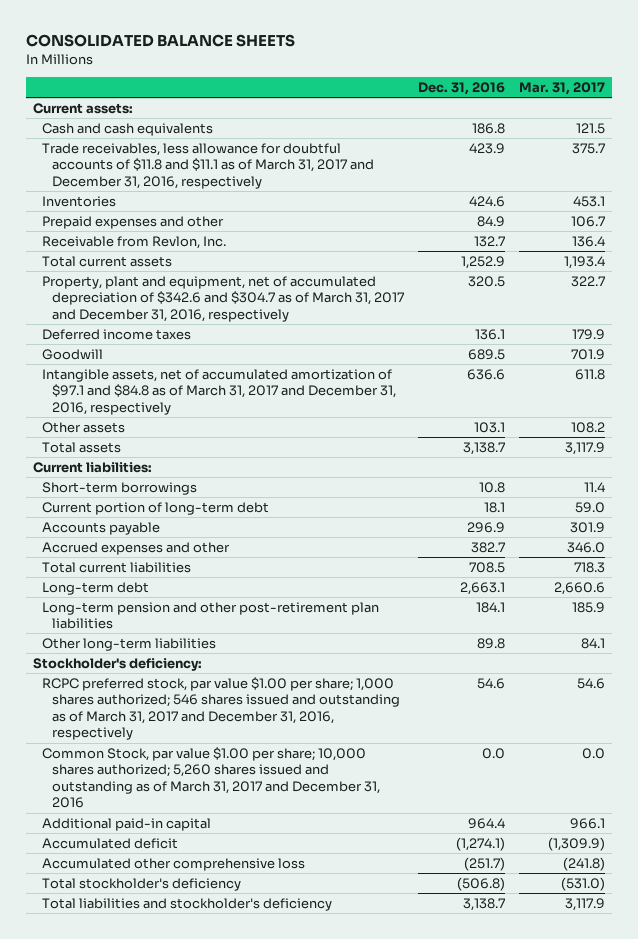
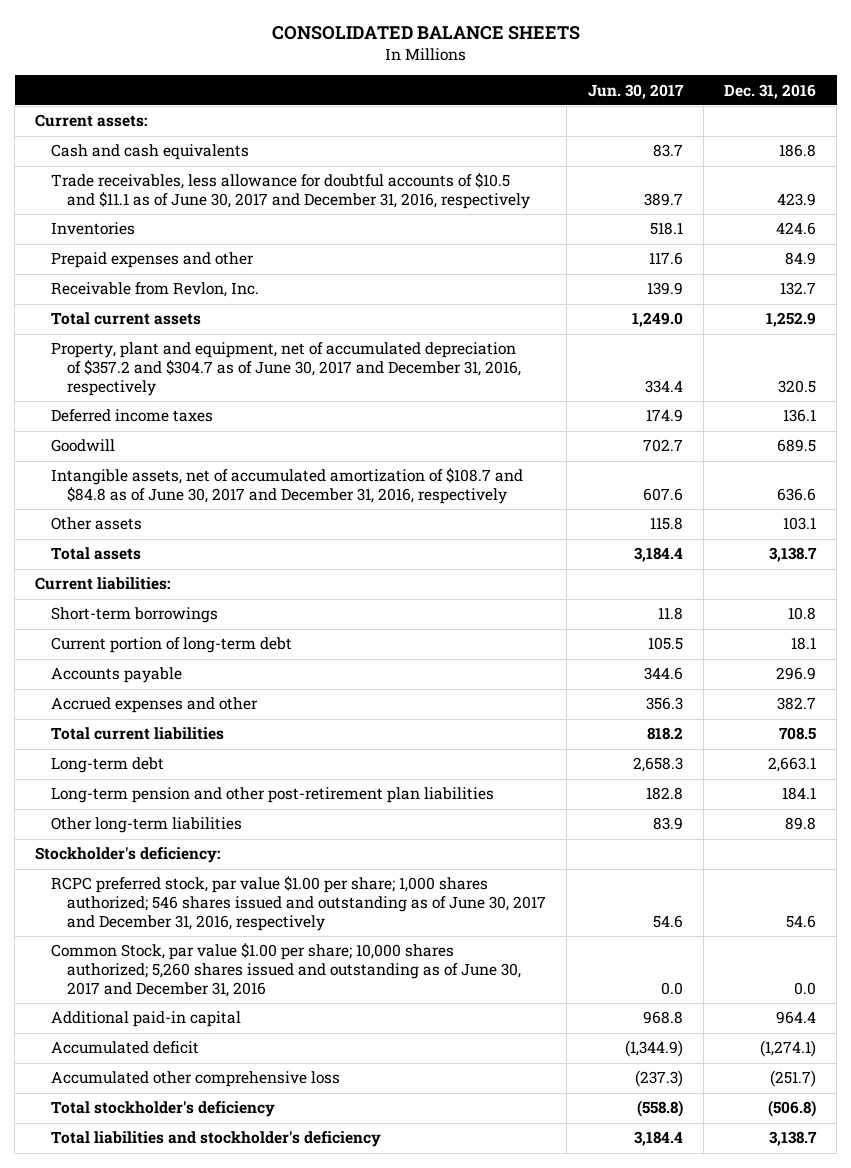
[518,82,605,96] Mar. 31, 2017 -> none
none -> [587,83,684,99] Jun. 30, 2017
[42,142,375,189] Trade receivables, less allowance for doubtful accounts of $11.8 and $11.1 as of March 31, 2017 and December 31, 2016, respectively -> [51,173,531,210] Trade receivables, less allowance for doubtful accounts of $10.5 and $11.1 as of June 30, 2017 and December 31, 2016, respectively
[42,275,405,322] Property, plant and equipment, net of accumulated depreciation of $342.6 and $304.7 as of March 31, 2017 and December 31, 2016, respectively -> [51,342,522,396] Property, plant and equipment, net of accumulated depreciation of $357.2 and $304.7 as of June 30, 2017 and December 31, 2016, respectively
[42,368,397,415] Intangible assets, net of accumulated amortization of $97.1 and $84.8 as of March 31, 2017 and December 31, 2016, respectively -> [51,468,524,505] Intangible assets, net of accumulated amortization of $108.7 and $84.8 as of June 30, 2017 and December 31, 2016, respectively
[42,676,401,741] RCPC preferred stock, par value $1.00 per share; 1,000 shares authorized; 546 shares issued and outstanding as of March 31, 2017 and December 31, 2016, respectively -> [51,876,547,931] RCPC preferred stock, par value $1.00 per share; 1,000 shares authorized; 546 shares issued and outstanding as of June 30, 2017 and December 31, 2016, respectively
[42,746,381,809] Common Stock, par value $1.00 per share; 10,000 shares authorized; 5,260 shares issued and outstanding as of March 31, 2017 and December 31, 2016 -> [51,943,522,997] Common Stock, par value $1.00 per share; 10,000 shares authorized; 5,260 shares issued and outstanding as of June 30, 2017 and December 31, 2016

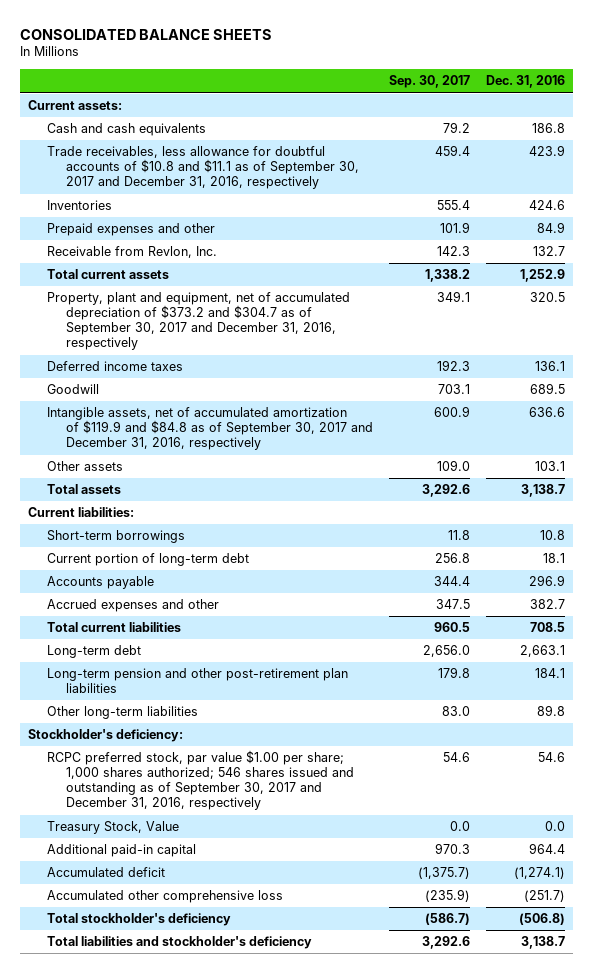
[587,83,684,99] Jun. 30, 2017 -> none
none -> [389,75,471,89] Sep. 30, 2017
[51,173,531,210] Trade receivables, less allowance for doubtful accounts of $10.5 and $11.1 as of June 30, 2017 and December 31, 2016, respectively -> [47,146,360,190] Trade receivables, less allowance for doubtful accounts of $10.8 and $11.1 as of September 30, 2017 and December 31, 2016, respectively
[51,342,522,396] Property, plant and equipment, net of accumulated depreciation of $357.2 and $304.7 as of June 30, 2017 and December 31, 2016, respectively -> [47,292,351,351] Property, plant and equipment, net of accumulated depreciation of $373.2 and $304.7 as of September 30, 2017 and December 31, 2016, respectively
[51,468,524,505] Intangible assets, net of accumulated amortization of $108.7 and $84.8 as of June 30, 2017 and December 31, 2016, respectively -> [47,407,374,451] Intangible assets, net of accumulated amortization of $119.9 and $84.8 as of September 30, 2017 and December 31, 2016, respectively
[51,943,522,997] Common Stock, par value $1.00 per share; 10,000 shares authorized; 5,260 shares issued and outstanding as of June 30, 2017 and December 31, 2016 -> none
[51,876,547,931] RCPC preferred stock, par value $1.00 per share; 1,000 shares authorized; 546 shares issued and outstanding as of June 30, 2017 and December 31, 2016, respectively -> [47,750,355,811] RCPC preferred stock, par value $1.00 per share; 1,000 shares authorized; 546 shares issued and outstanding as of September 30, 2017 and December 31, 2016, respectively
none -> [47,821,180,835] Treasury Stock, Value

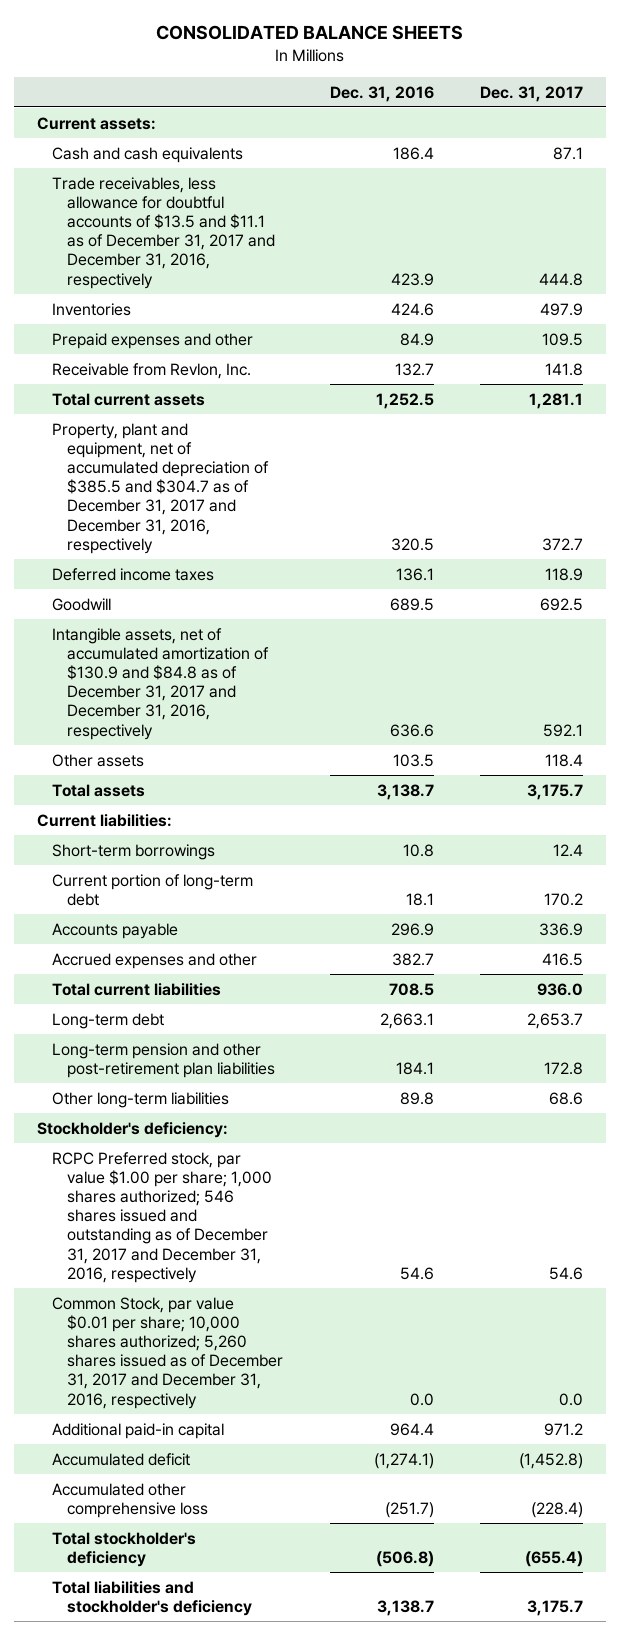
[389,75,471,89] Sep. 30, 2017 -> none
none -> [480,85,584,102] Dec. 31, 2017
[532,123,566,134] 186.8 -> [392,146,434,160] 186.4
[47,146,360,190] Trade receivables, less allowance for doubtful accounts of $10.8 and $11.1 as of September 30, 2017 and December 31, 2016, respectively -> [52,176,276,289] Trade receivables, less allowance for doubtful accounts of $13.5 and $11.1 as of December 31, 2017 and December 31, 2016, respectively
[520,269,566,283] 1,252.9 -> [375,392,434,409] 1,252.5
[47,292,351,351] Property, plant and equipment, net of accumulated depreciation of $373.2 and $304.7 as of September 30, 2017 and December 31, 2016, respectively -> [52,422,270,554] Property, plant and equipment, net of accumulated depreciation of $385.5 and $304.7 as of December 31, 2017 and December 31, 2016, respectively
[47,407,374,451] Intangible assets, net of accumulated amortization of $119.9 and $84.8 as of September 30, 2017 and December 31, 2016, respectively -> [52,627,270,740] Intangible assets, net of accumulated amortization of $130.9 and $84.8 as of December 31, 2017 and December 31, 2016, respectively
[535,461,566,472] 103.1 -> [392,753,434,767] 103.5
[47,821,180,835] Treasury Stock, Value -> none
[47,750,355,811] RCPC preferred stock, par value $1.00 per share; 1,000 shares authorized; 546 shares issued and outstanding as of September 30, 2017 and December 31, 2016, respectively -> [52,1151,273,1283] RCPC Preferred stock, par value $1.00 per share; 1,000 shares authorized; 546 shares issued and outstanding as of December 31, 2017 and December 31, 2016, respectively
none -> [52,1296,284,1409] Common Stock, par value $0.01 per share; 10,000 shares authorized; 5,260 shares issued as of December 31, 2017 and December 31, 2016, respectively

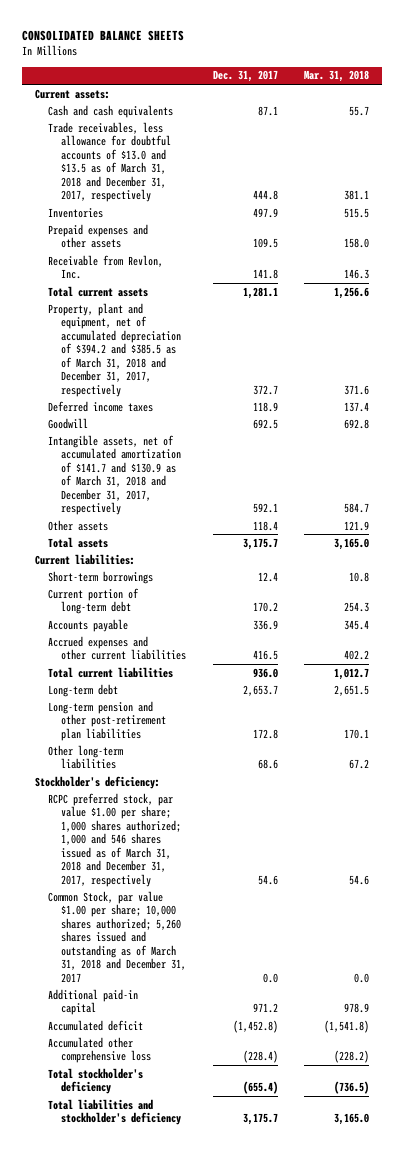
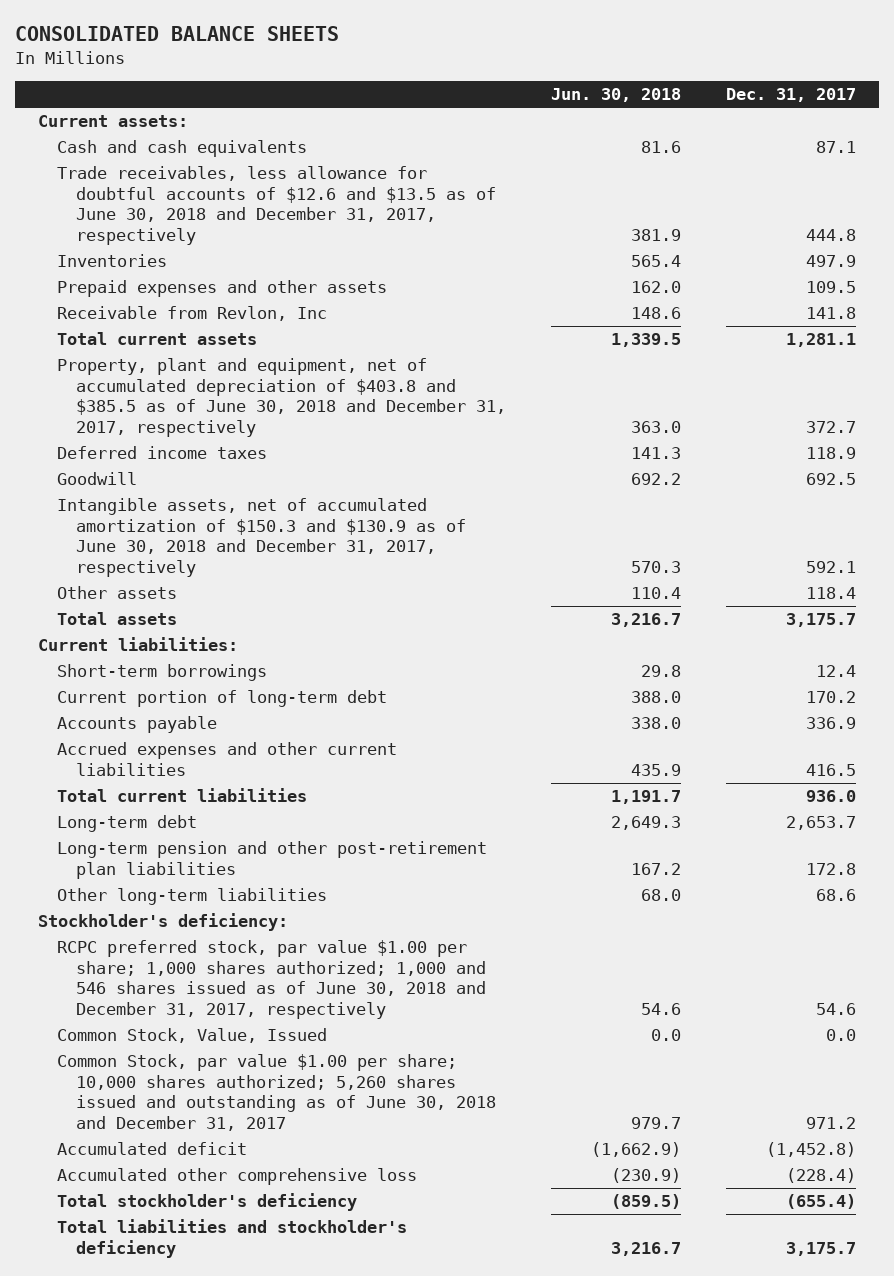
[303,70,369,83] Mar. 31, 2018 -> none
none -> [551,88,682,103] Jun. 30, 2018
[48,121,172,203] Trade receivables, less allowance for doubtful accounts of $13.0 and $13.5 as of March 31, 2018 and December 31, 2017, respectively -> [56,166,496,245] Trade receivables, less allowance for doubtful accounts of $12.6 and $13.5 as of June 30, 2018 and December 31, 2017, respectively
[48,254,164,280] Receivable from Revlon, Inc. -> [56,306,327,322] Receivable from Revlon, Inc
[48,302,182,397] Property, plant and equipment, net of accumulated depreciation of $394.2 and $385.5 as of March 31, 2018 and December 31, 2017, respectively -> [56,358,506,437] Property, plant and equipment, net of accumulated depreciation of $403.8 and $385.5 as of June 30, 2018 and December 31, 2017, respectively
[48,434,182,516] Intangible assets, net of accumulated amortization of $141.7 and $130.9 as of March 31, 2018 and December 31, 2017, respectively -> [56,498,466,577] Intangible assets, net of accumulated amortization of $150.3 and $130.9 as of June 30, 2018 and December 31, 2017, respectively
[48,792,182,887] RCPC preferred stock, par value $1.00 per share; 1,000 shares authorized; 1,000 and 546 shares issued as of March 31, 2018 and December 31, 2017, respectively -> [56,940,486,1019] RCPC preferred stock, par value $1.00 per share; 1,000 shares authorized; 1,000 and 546 shares issued as of June 30, 2018 and December 31, 2017, respectively
[48,890,187,983] Common Stock, par value $1.00 per share; 10,000 shares authorized; 5,260 shares issued and outstanding as of March 31, 2018 and December 31, 2017 -> [56,1028,327,1044] Common Stock, Value, Issued
[48,988,139,1016] Additional paid-in capital -> [56,1054,496,1131] Common Stock, par value $1.00 per share; 10,000 shares authorized; 5,260 shares issued and outstanding as of June 30, 2018 and December 31, 2017

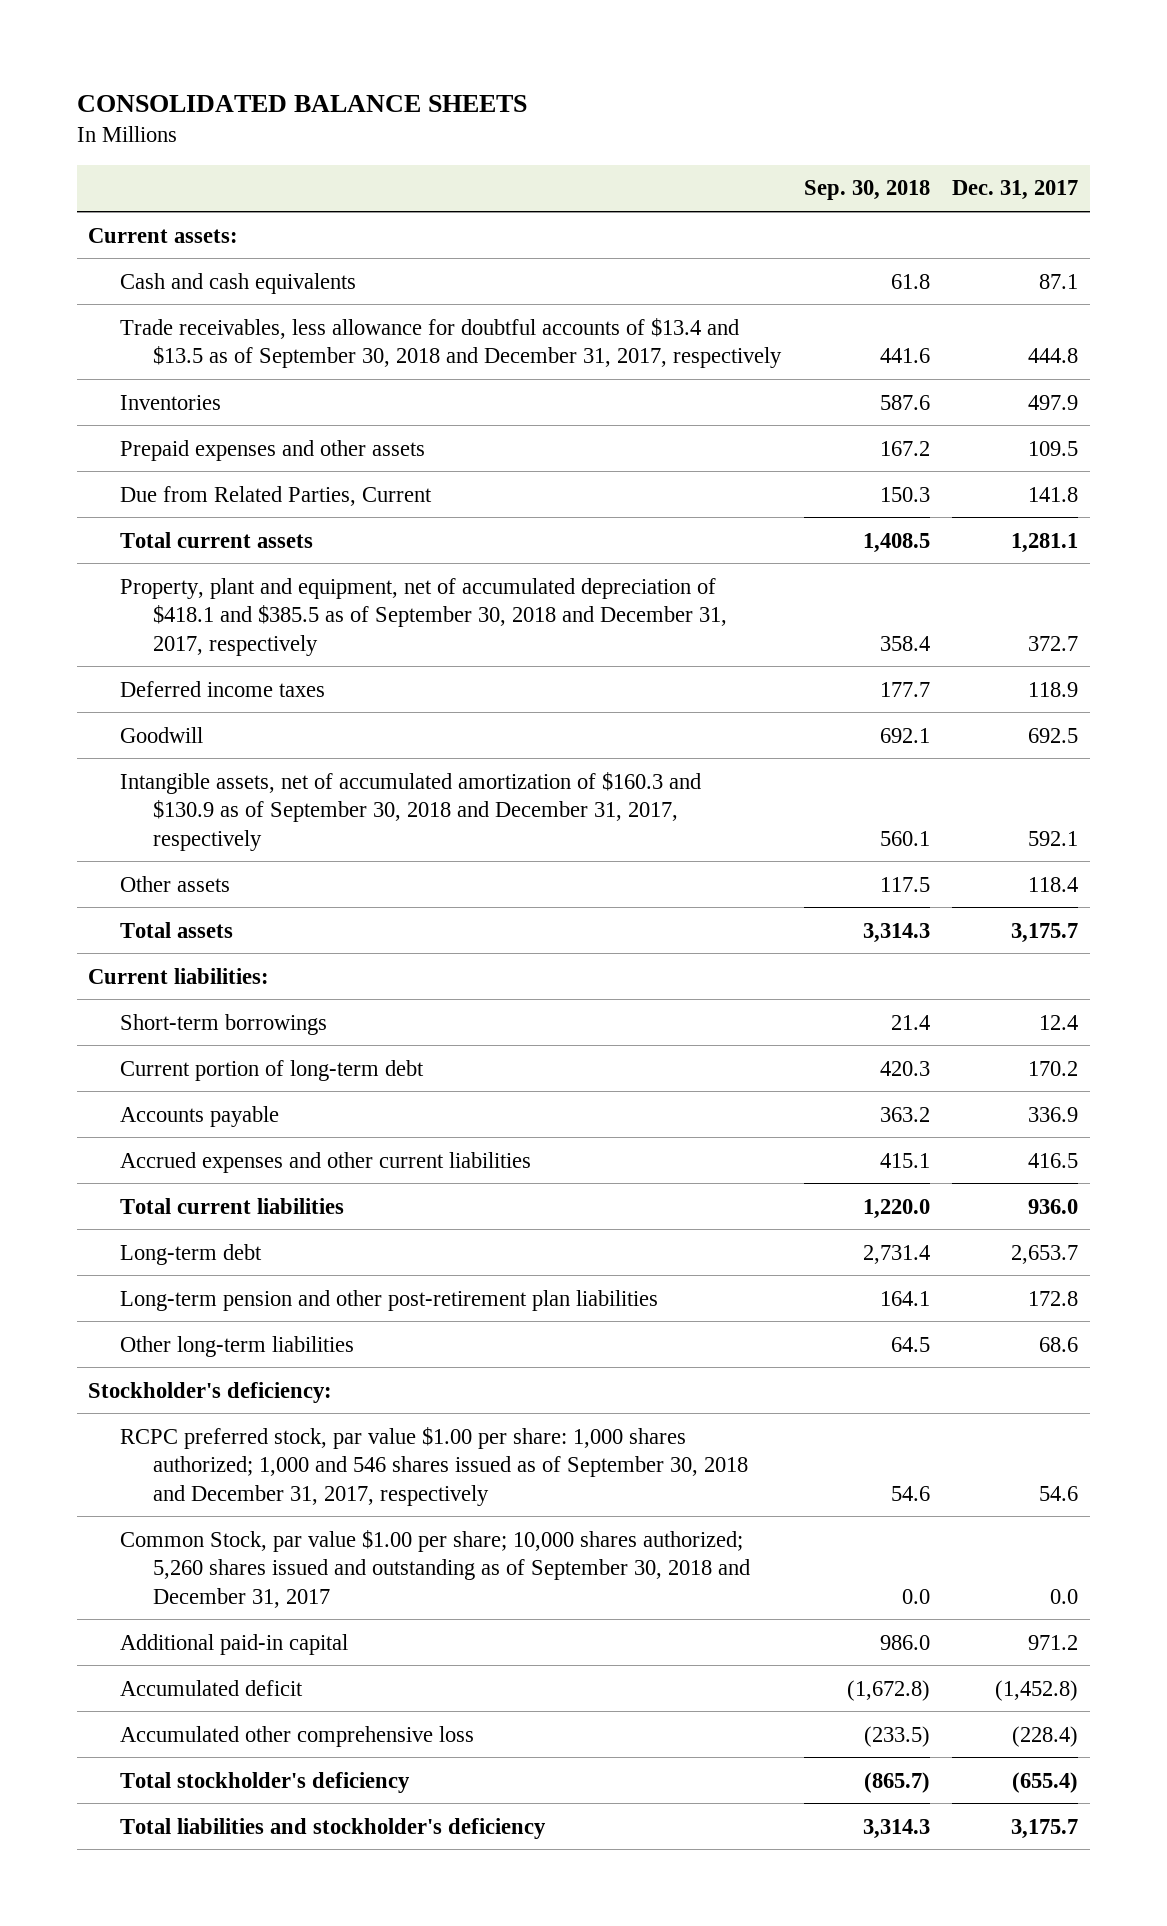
[551,88,682,103] Jun. 30, 2018 -> none
none -> [803,180,930,201] Sep. 30, 2018
[56,166,496,245] Trade receivables, less allowance for doubtful accounts of $12.6 and $13.5 as of June 30, 2018 and December 31, 2017, respectively -> [120,317,782,369] Trade receivables, less allowance for doubtful accounts of $13.4 and $13.5 as of September 30, 2018 and December 31, 2017, respectively
[56,306,327,322] Receivable from Revlon, Inc -> [120,485,433,506] Due from Related Parties, Current
[56,358,506,437] Property, plant and equipment, net of accumulated depreciation of $403.8 and $385.5 as of June 30, 2018 and December 31, 2017, respectively -> [120,577,727,656] Property, plant and equipment, net of accumulated depreciation of $418.1 and $385.5 as of September 30, 2018 and December 31, 2017, respectively
[56,498,466,577] Intangible assets, net of accumulated amortization of $150.3 and $130.9 as of June 30, 2018 and December 31, 2017, respectively -> [120,771,702,851] Intangible assets, net of accumulated amortization of $160.3 and $130.9 as of September 30, 2018 and December 31, 2017, respectively
[56,940,486,1019] RCPC preferred stock, par value $1.00 per share; 1,000 shares authorized; 1,000 and 546 shares issued as of June 30, 2018 and December 31, 2017, respectively -> [120,1426,748,1506] RCPC preferred stock, par value $1.00 per share: 1,000 shares authorized; 1,000 and 546 shares issued as of September 30, 2018 and December 31, 2017, respectively
[56,1028,327,1044] Common Stock, Value, Issued -> [120,1529,750,1608] Common Stock, par value $1.00 per share; 10,000 shares authorized; 5,260 shares issued and outstanding as of September 30, 2018 and December 31, 2017
[56,1054,496,1131] Common Stock, par value $1.00 per share; 10,000 shares authorized; 5,260 shares issued and outstanding as of June 30, 2018 and December 31, 2017 -> [120,1633,349,1655] Additional paid-in capital

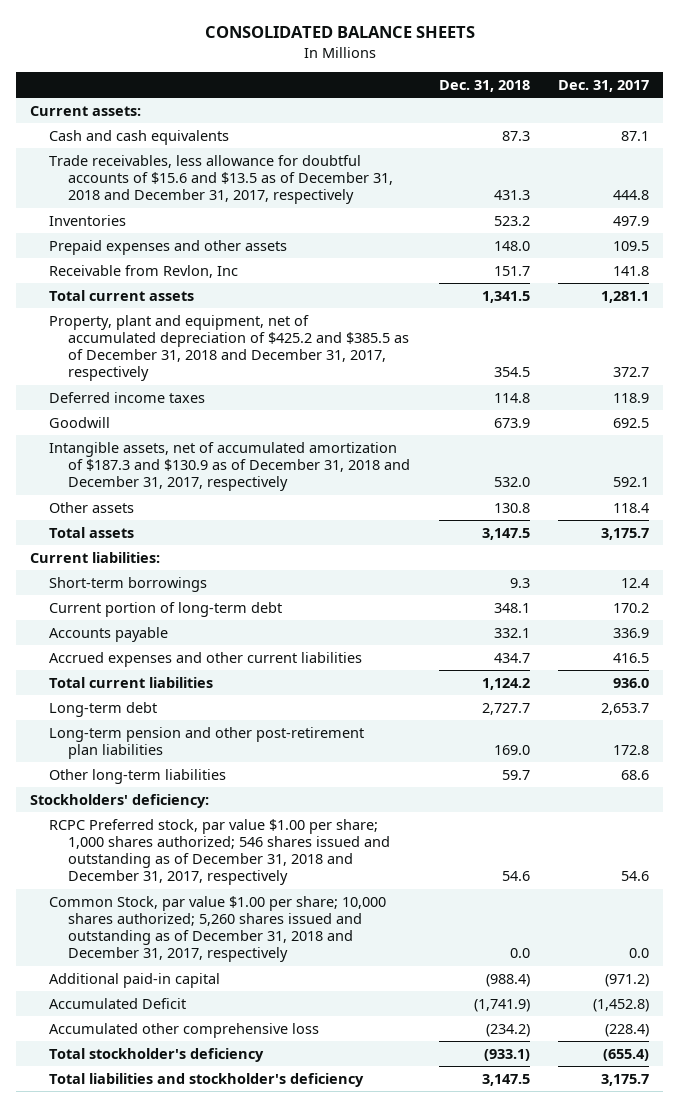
[803,180,930,201] Sep. 30, 2018 -> none
none -> [438,79,530,92] Dec. 31, 2018
[120,317,782,369] Trade receivables, less allowance for doubtful accounts of $13.4 and $13.5 as of September 30, 2018 and December 31, 2017, respectively -> [49,154,394,205] Trade receivables, less allowance for doubtful accounts of $15.6 and $13.5 as of December 31, 2018 and December 31, 2017, respectively
[120,485,433,506] Due from Related Parties, Current -> [49,264,239,278] Receivable from Revlon, Inc
[120,577,727,656] Property, plant and equipment, net of accumulated depreciation of $418.1 and $385.5 as of September 30, 2018 and December 31, 2017, respectively -> [49,314,410,382] Property, plant and equipment, net of accumulated depreciation of $425.2 and $385.5 as of December 31, 2018 and December 31, 2017, respectively
[120,771,702,851] Intangible assets, net of accumulated amortization of $160.3 and $130.9 as of September 30, 2018 and December 31, 2017, respectively -> [49,441,411,492] Intangible assets, net of accumulated amortization of $187.3 and $130.9 as of December 31, 2018 and December 31, 2017, respectively
[88,1381,333,1403] Stockholder's deficiency: -> [30,793,210,808] Stockholders' deficiency:
[120,1426,748,1506] RCPC preferred stock, par value $1.00 per share: 1,000 shares authorized; 1,000 and 546 shares issued as of September 30, 2018 and December 31, 2017, respectively -> [49,818,391,886] RCPC Preferred stock, par value $1.00 per share; 1,000 shares authorized; 546 shares issued and outstanding as of December 31, 2018 and December 31, 2017, respectively
[120,1529,750,1608] Common Stock, par value $1.00 per share; 10,000 shares authorized; 5,260 shares issued and outstanding as of September 30, 2018 and December 31, 2017 -> [49,895,387,963] Common Stock, par value $1.00 per share; 10,000 shares authorized; 5,260 shares issued and outstanding as of December 31, 2018 and December 31, 2017, respectively
[1028,1634,1079,1650] 971.2 -> [604,973,649,987] (971.2)
[120,1679,304,1696] Accumulated deficit -> [49,997,187,1009] Accumulated Deficit

